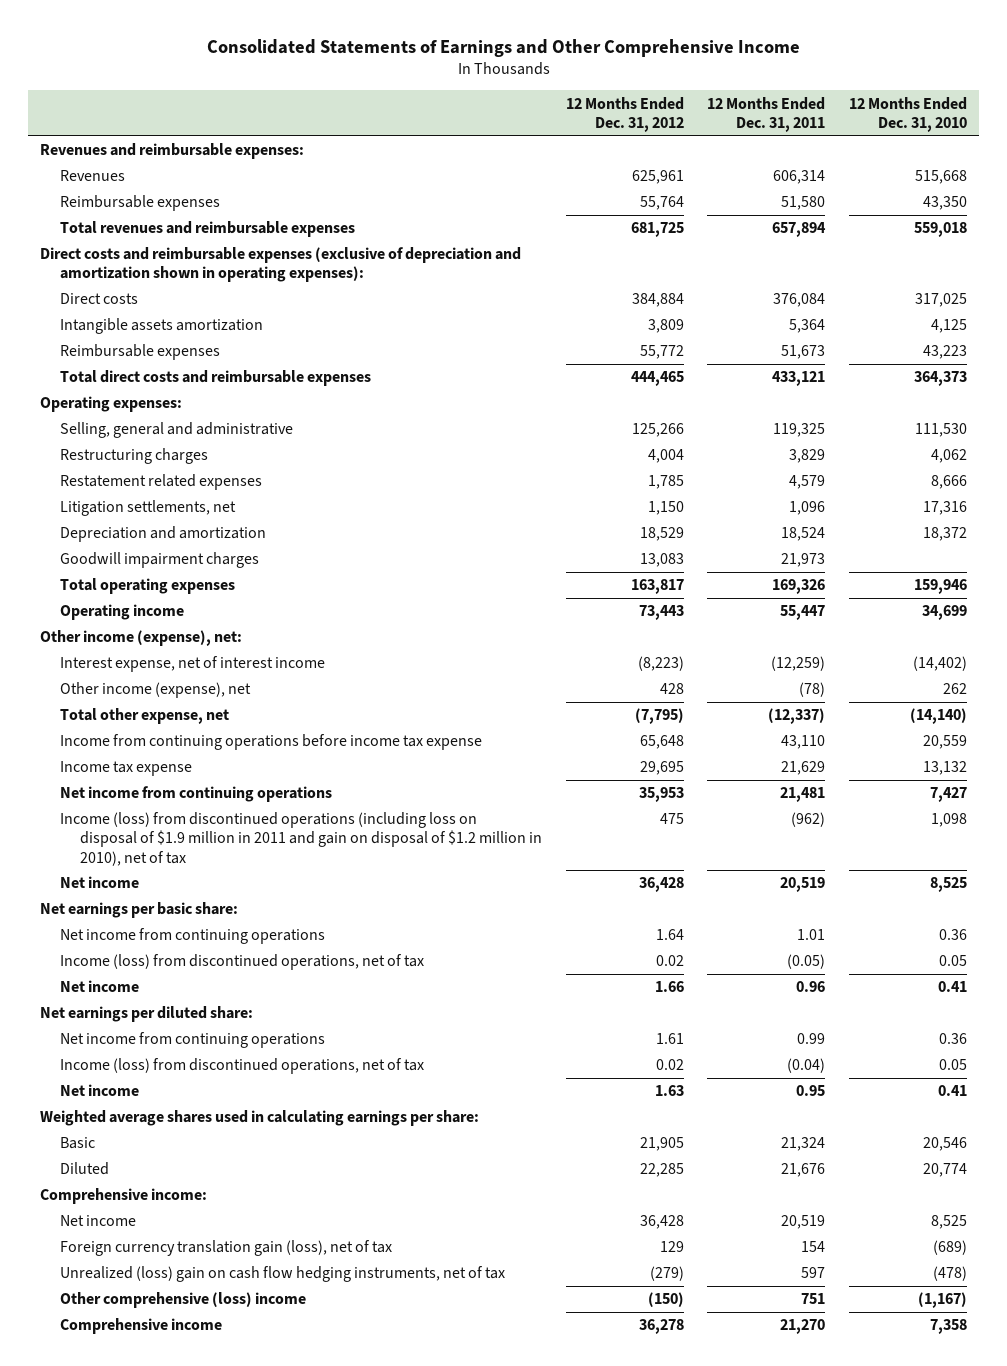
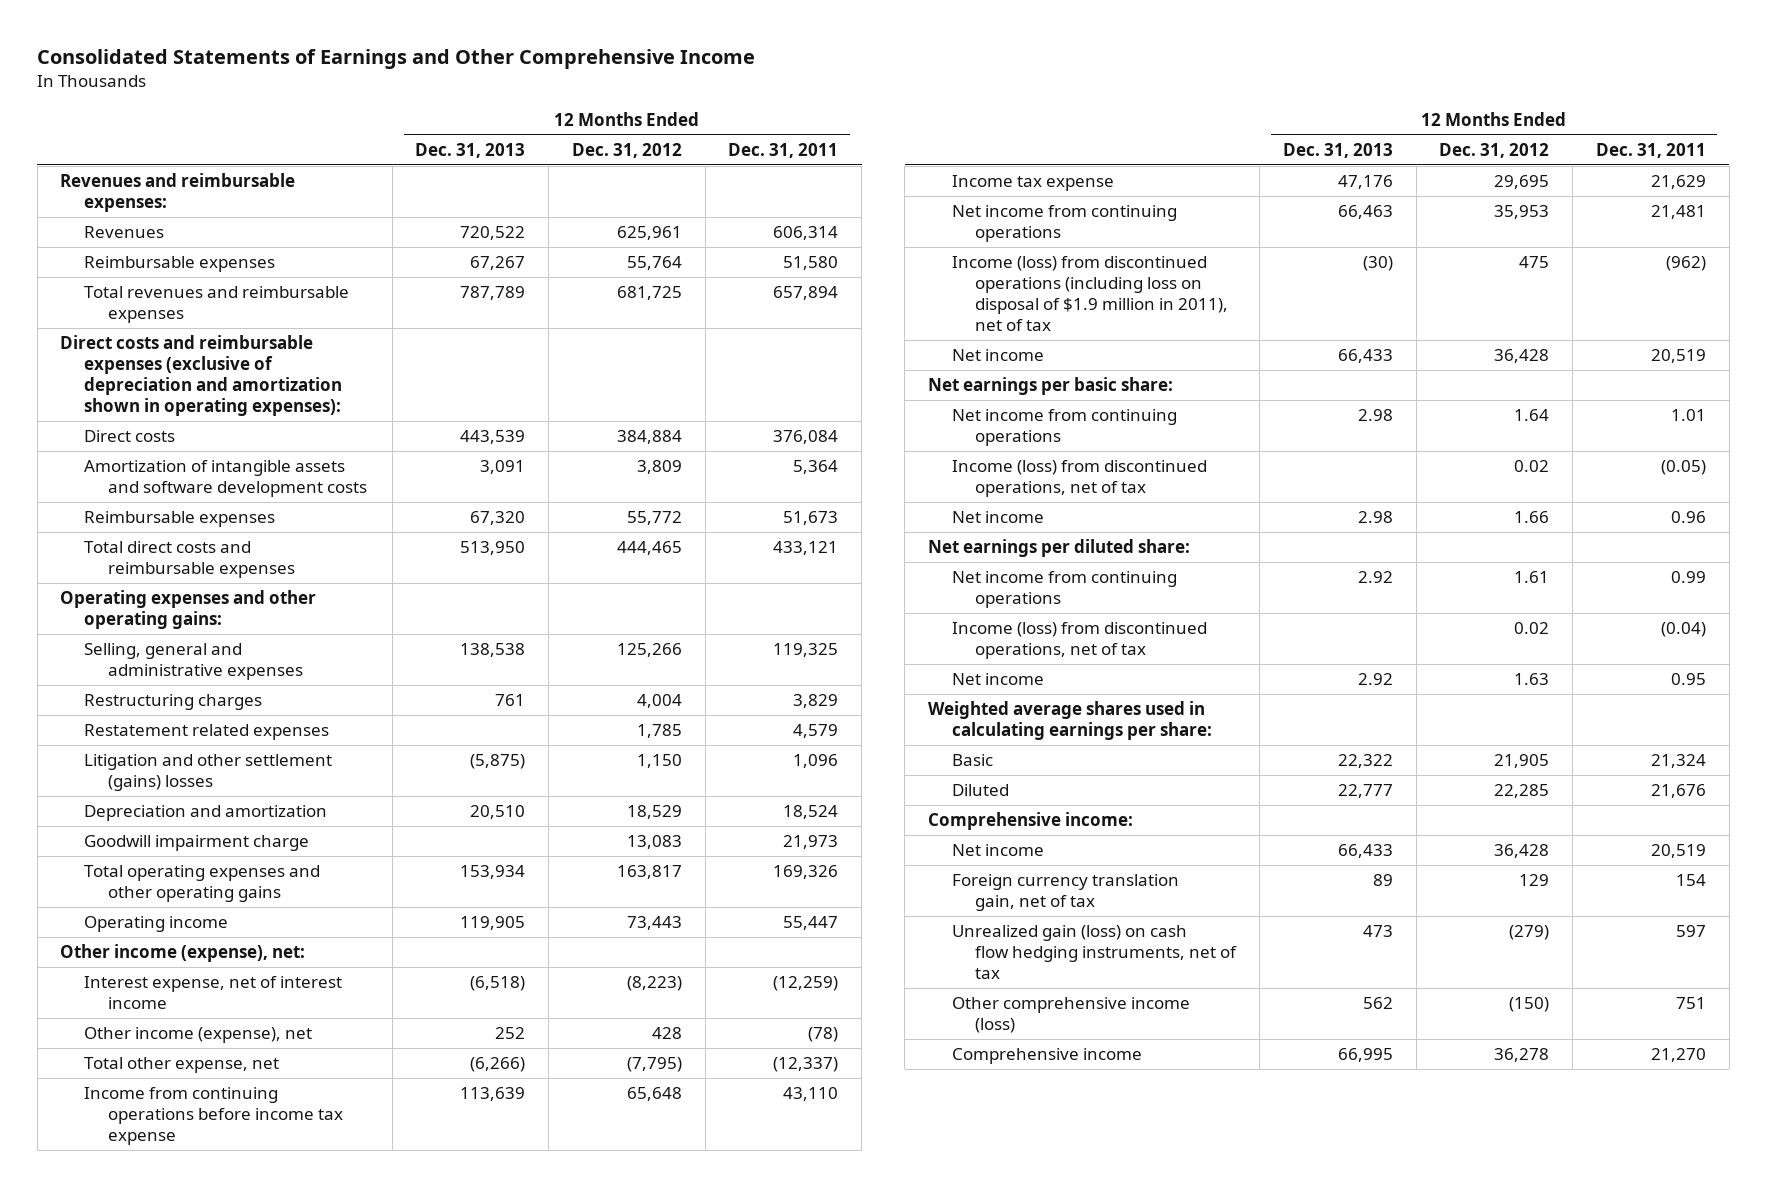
[849,96,968,132] 12 Months Ended Dec. 31, 2010 -> none
none -> [415,142,526,158] Dec. 31, 2013
[59,318,263,335] Intangible assets amortization -> [84,460,367,498] Amortization of intangible assets and software development costs
[39,396,182,413] Operating expenses: -> [60,590,317,630] Operating expenses and other operating gains:
[59,422,293,439] Selling, general and administrative -> [84,643,303,681] Selling, general and administrative expenses
[59,500,236,517] Litigation settlements, net -> [84,754,333,792] Litigation and other settlement (gains) losses
[59,552,259,569] Goodwill impairment charges -> [84,835,310,852] Goodwill impairment charge
[59,578,235,595] Total operating expenses -> [84,865,321,903] Total operating expenses and other operating gains
[59,812,542,866] Income (loss) from discontinued operations (including loss on disposal of $1.9 million in 2011 and gain on disposal of $1.2 million in 2010), net of tax -> [951,256,1229,332] Income (loss) from discontinued operations (including loss on disposal of $1.9 million in 2011), net of tax
[59,1240,392,1257] Foreign currency translation gain (loss), net of tax -> [951,874,1179,912] Foreign currency translation gain, net of tax
[59,1266,505,1283] Unrealized (loss) gain on cash flow hedging instruments, net of tax -> [951,925,1238,980] Unrealized gain (loss) on cash flow hedging instruments, net of tax
[59,1292,306,1309] Other comprehensive (loss) income -> [951,997,1190,1034] Other comprehensive income (loss)

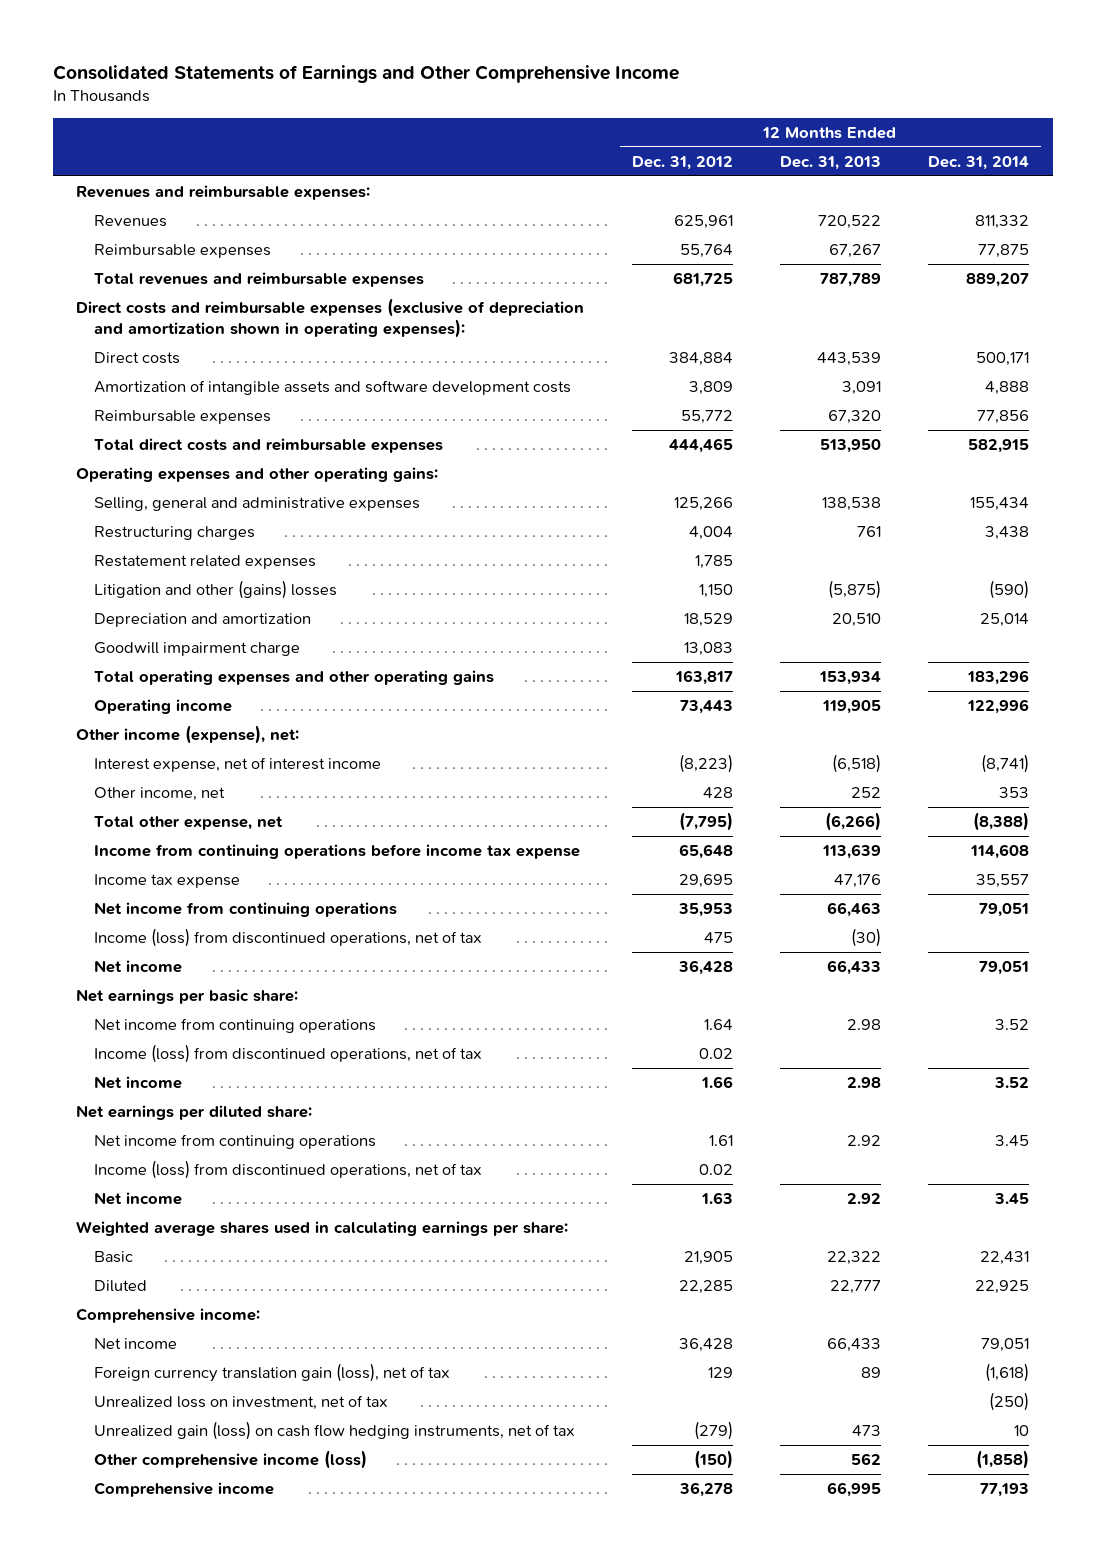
[728,142,839,158] Dec. 31, 2011 -> none
none -> [928,155,1030,170] Dec. 31, 2014
[84,754,333,792] Litigation and other settlement (gains) losses -> [94,580,338,600] Litigation and other (gains) losses
[84,1027,313,1044] Other income (expense), net -> [94,787,226,802] Other income, net
[951,256,1229,332] Income (loss) from discontinued operations (including loss on disposal of $1.9 million in 2011), net of tax -> [94,928,483,948] Income (loss) from discontinued operations, net of tax
[951,874,1179,912] Foreign currency translation gain, net of tax -> [94,1363,451,1383] Foreign currency translation gain (loss), net of tax
none -> [94,1395,389,1411] Unrealized loss on investment, net of tax

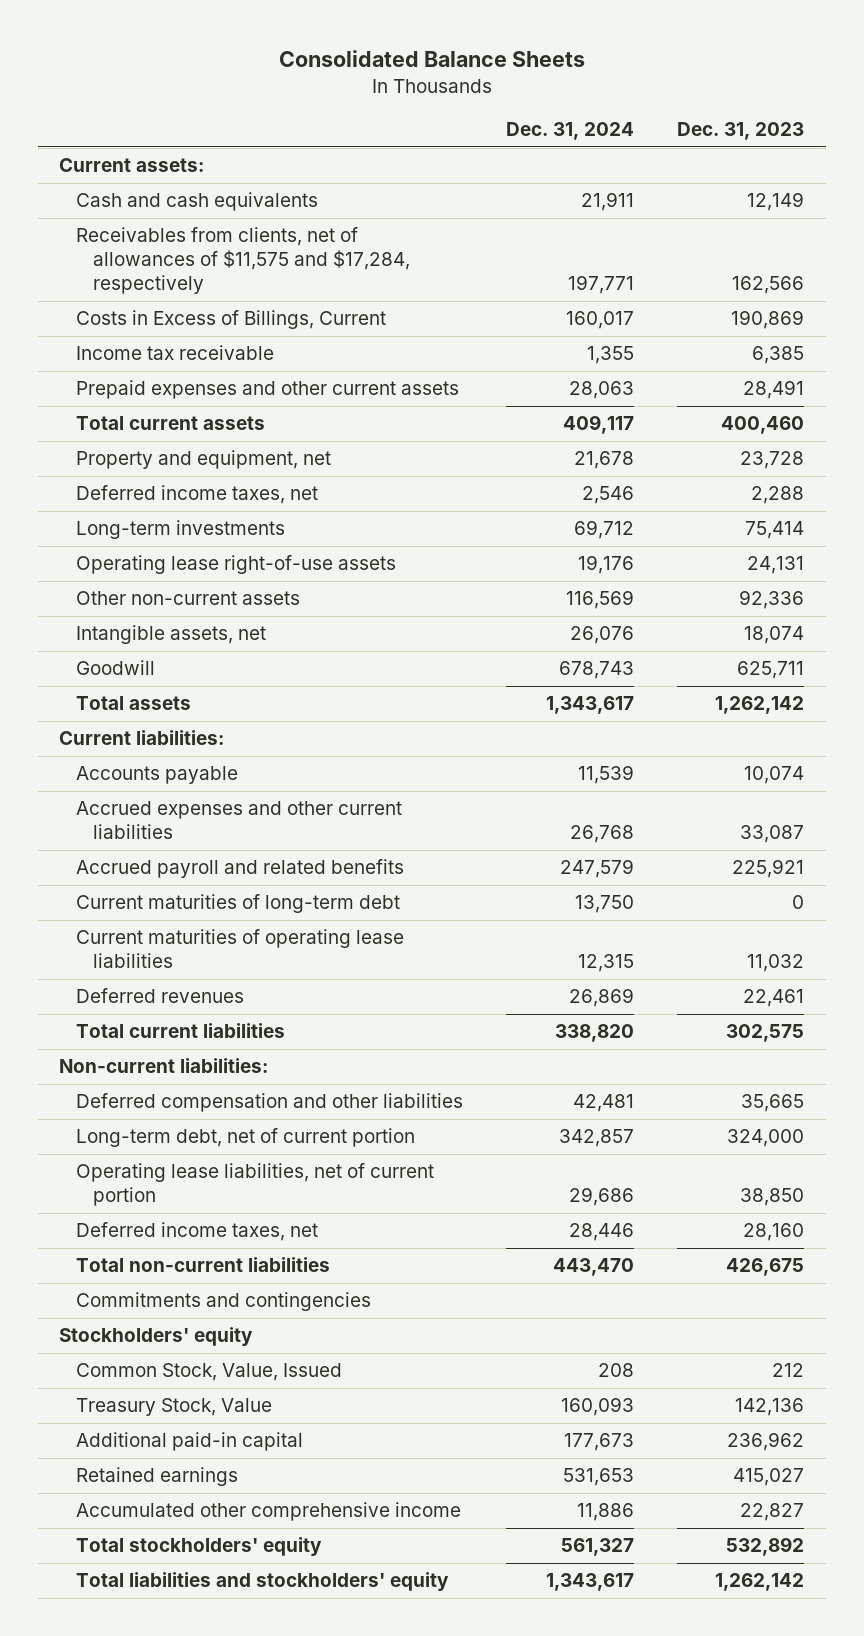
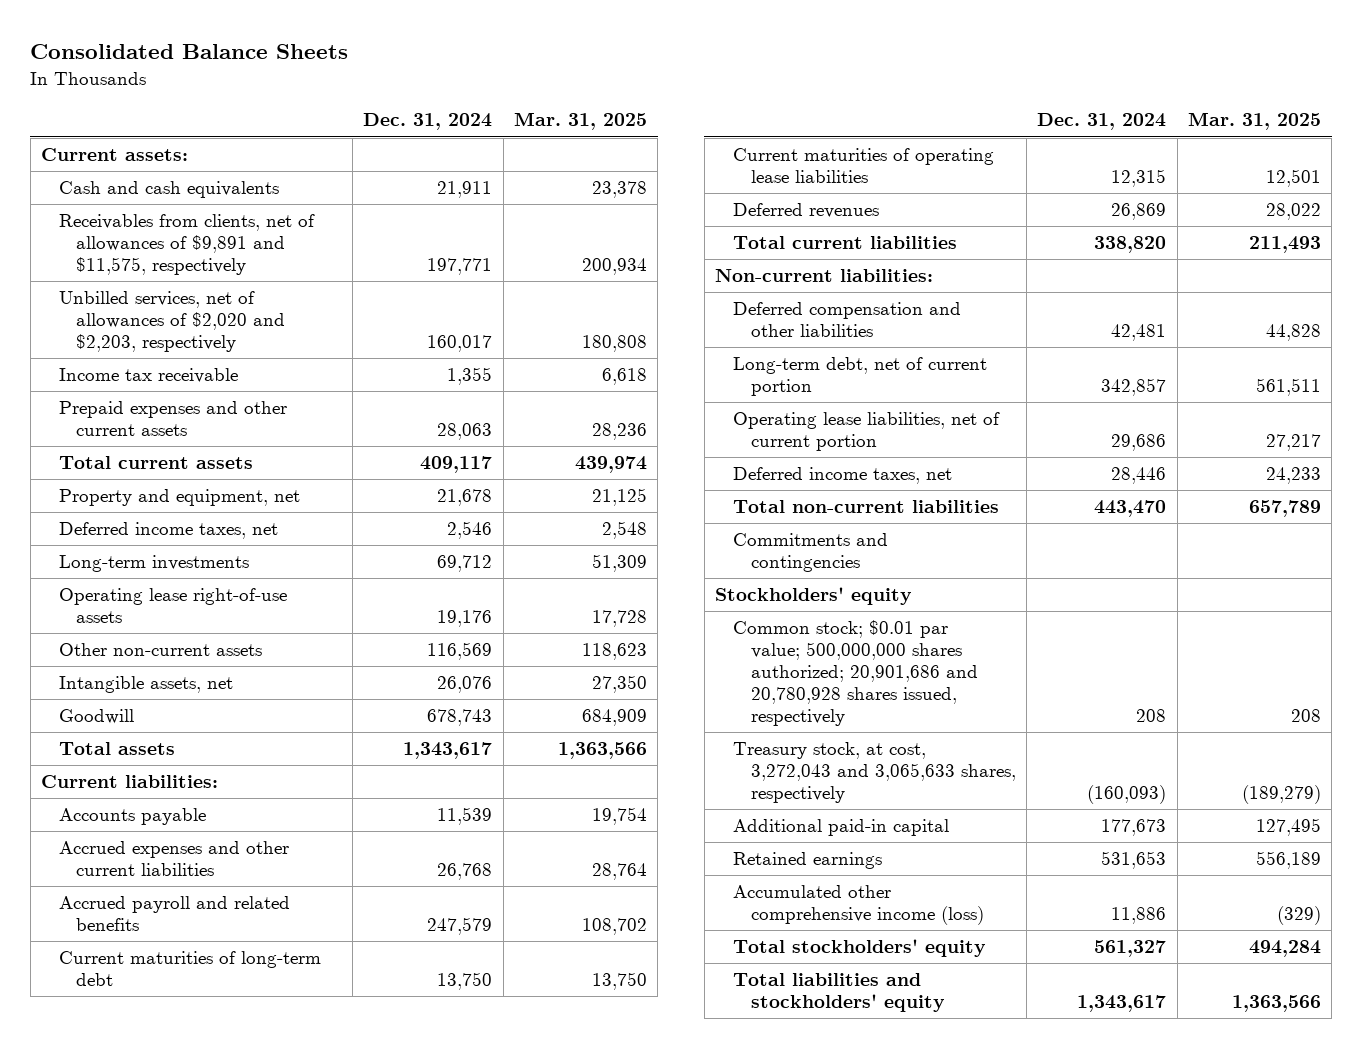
[677,121,805,140] Dec. 31, 2023 -> none
none -> [513,112,647,131] Mar. 31, 2025
[76,227,411,295] Receivables from clients, net of allowances of $11,575 and $17,284, respectively -> [58,214,315,275] Receivables from clients, net of allowances of $9,891 and $11,575, respectively
[76,310,387,330] Costs in Excess of Billings, Current -> [58,291,286,352] Unbilled services, net of allowances of $2,020 and $2,203, respectively
[76,1398,273,1417] Treasury Stock, Value -> none
[76,1363,343,1382] Common Stock, Value, Issued -> [732,620,978,726] Common stock; $0.01 par value; 500,000,000 shares authorized; 20,901,686 and 20,780,928 shares issued, respectively
none -> [732,742,1016,803] Treasury stock, at cost, 3,272,043 and 3,065,633 shares, respectively
[76,1502,462,1522] Accumulated other comprehensive income -> [732,885,984,925] Accumulated other comprehensive income (loss)

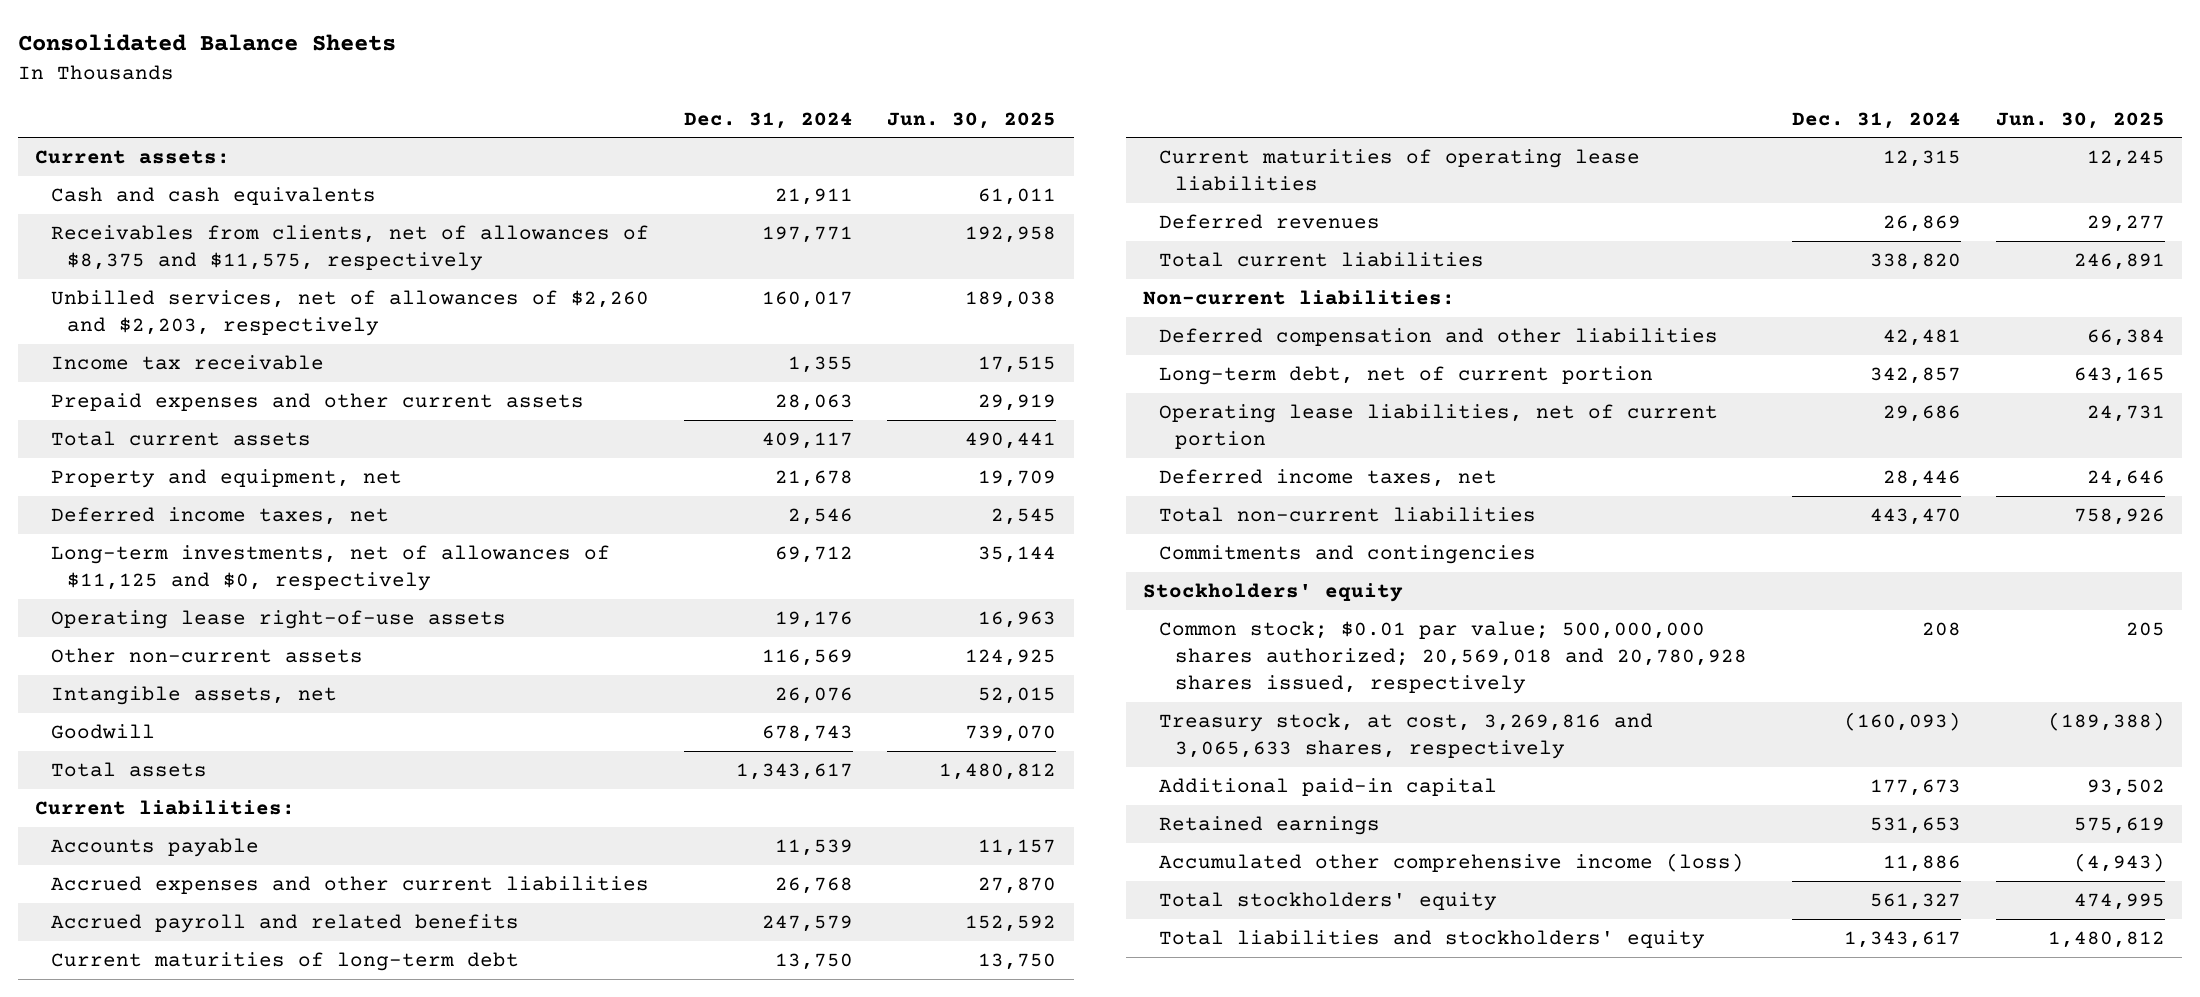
[513,112,647,131] Mar. 31, 2025 -> none
none -> [887,111,1057,129] Jun. 30, 2025
[58,214,315,275] Receivables from clients, net of allowances of $9,891 and $11,575, respectively -> [51,225,650,271] Receivables from clients, net of allowances of $8,375 and $11,575, respectively
[58,291,286,352] Unbilled services, net of allowances of $2,020 and $2,203, respectively -> [51,290,650,336] Unbilled services, net of allowances of $2,260 and $2,203, respectively
[58,555,249,573] Long-term investments -> [51,545,611,591] Long-term investments, net of allowances of $11,125 and $0, respectively
[732,620,978,726] Common stock; $0.01 par value; 500,000,000 shares authorized; 20,901,686 and 20,780,928 shares issued, respectively -> [1159,621,1748,694] Common stock; $0.01 par value; 500,000,000 shares authorized; 20,569,018 and 20,780,928 shares issued, respectively
[732,742,1016,803] Treasury stock, at cost, 3,272,043 and 3,065,633 shares, respectively -> [1159,713,1654,759] Treasury stock, at cost, 3,269,816 and 3,065,633 shares, respectively

